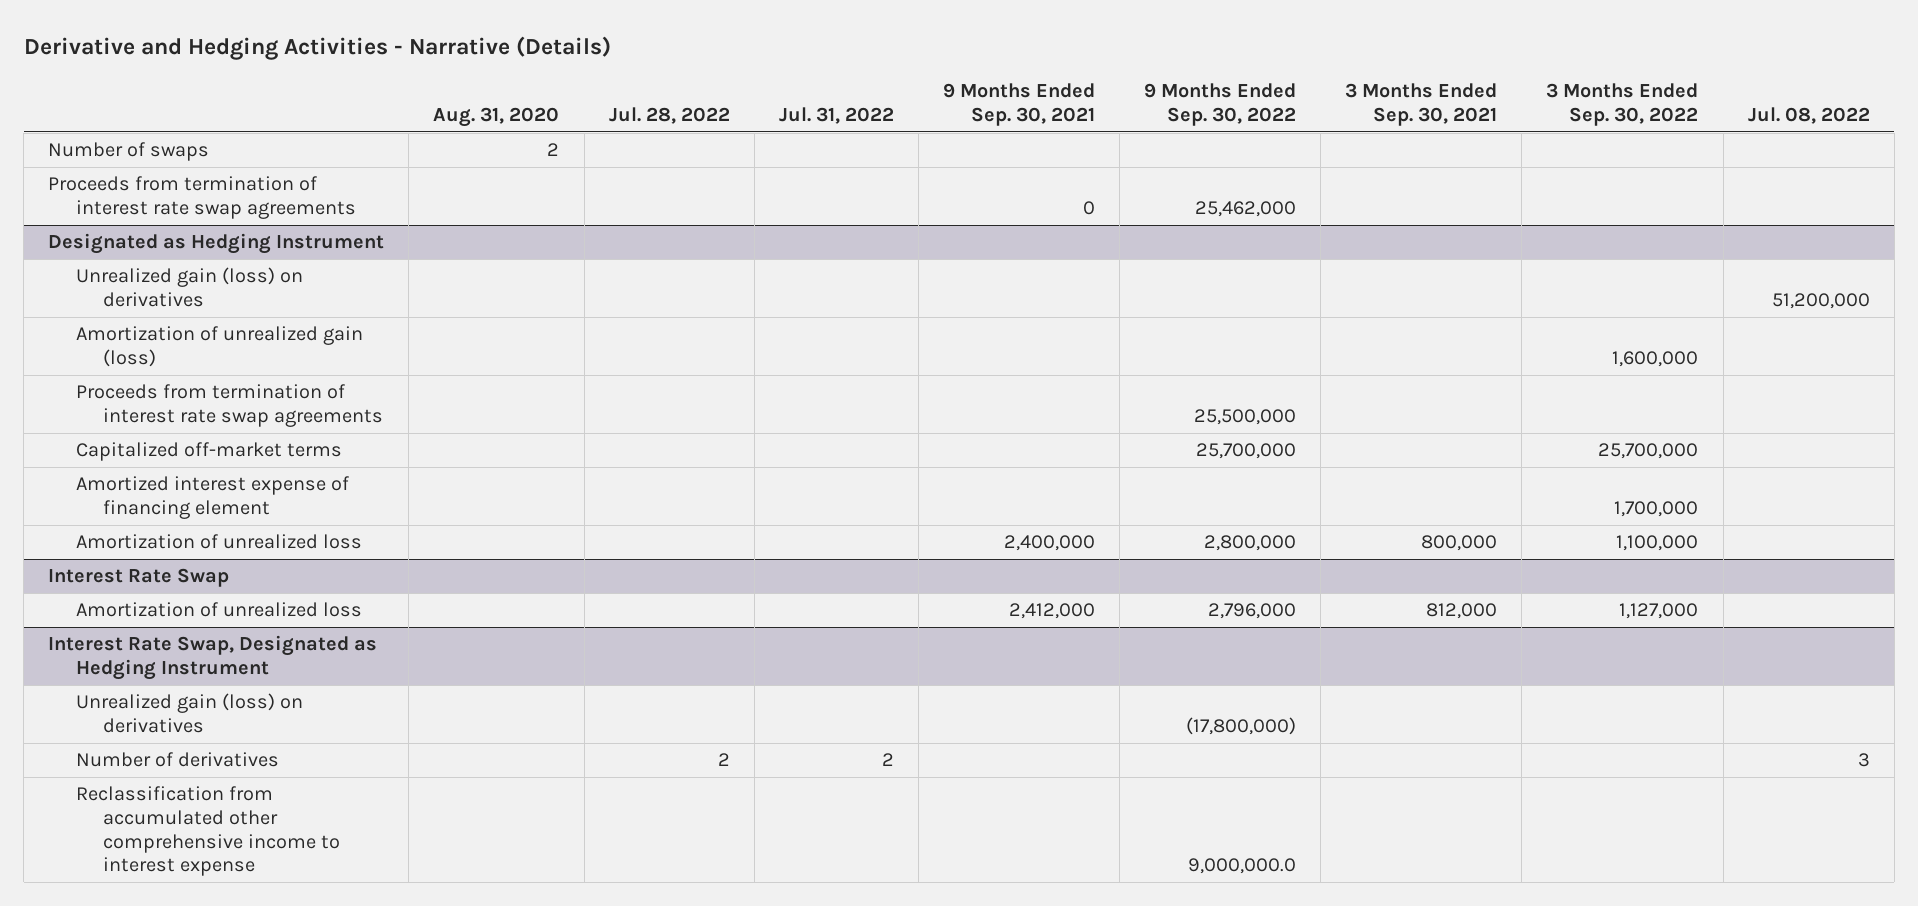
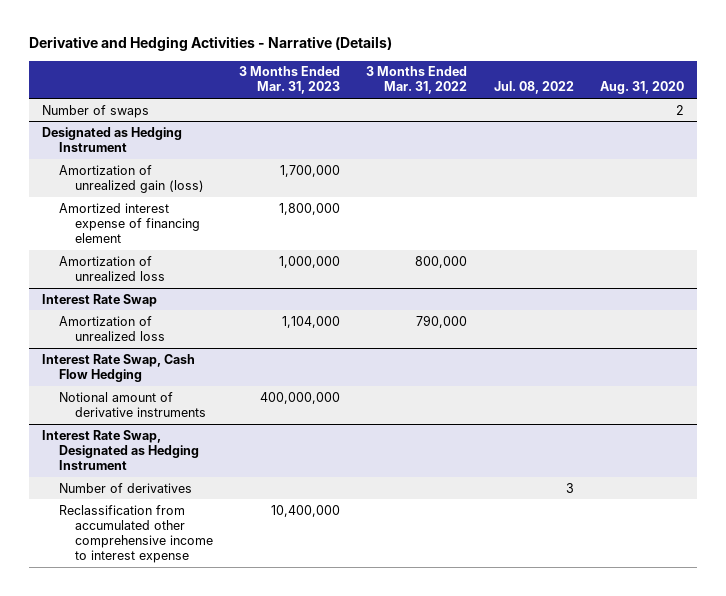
[608,107,730,125] Jul. 28, 2022 -> none
[778,107,894,125] Jul. 31, 2022 -> none
[942,83,1095,127] 9 Months Ended Sep. 30, 2021 -> none
[1144,83,1297,127] 9 Months Ended Sep. 30, 2022 -> none
[1345,83,1498,127] 3 Months Ended Sep. 30, 2021 -> none
[1546,83,1699,127] 3 Months Ended Sep. 30, 2022 -> none
none -> [239,66,341,95] 3 Months Ended Mar. 31, 2023
none -> [366,66,468,95] 3 Months Ended Mar. 31, 2022
[48,176,356,219] Proceeds from termination of interest rate swap agreements -> none
[75,267,303,307] Unrealized gain (loss) on derivatives -> none
[75,384,384,427] Proceeds from termination of interest rate swap agreements -> none
[75,442,342,462] Capitalized off-market terms -> none
none -> [42,353,196,382] Interest Rate Swap, Cash Flow Hedging
none -> [58,391,207,417] Notional amount of derivative instruments
[75,693,303,733] Unrealized gain (loss) on derivatives -> none

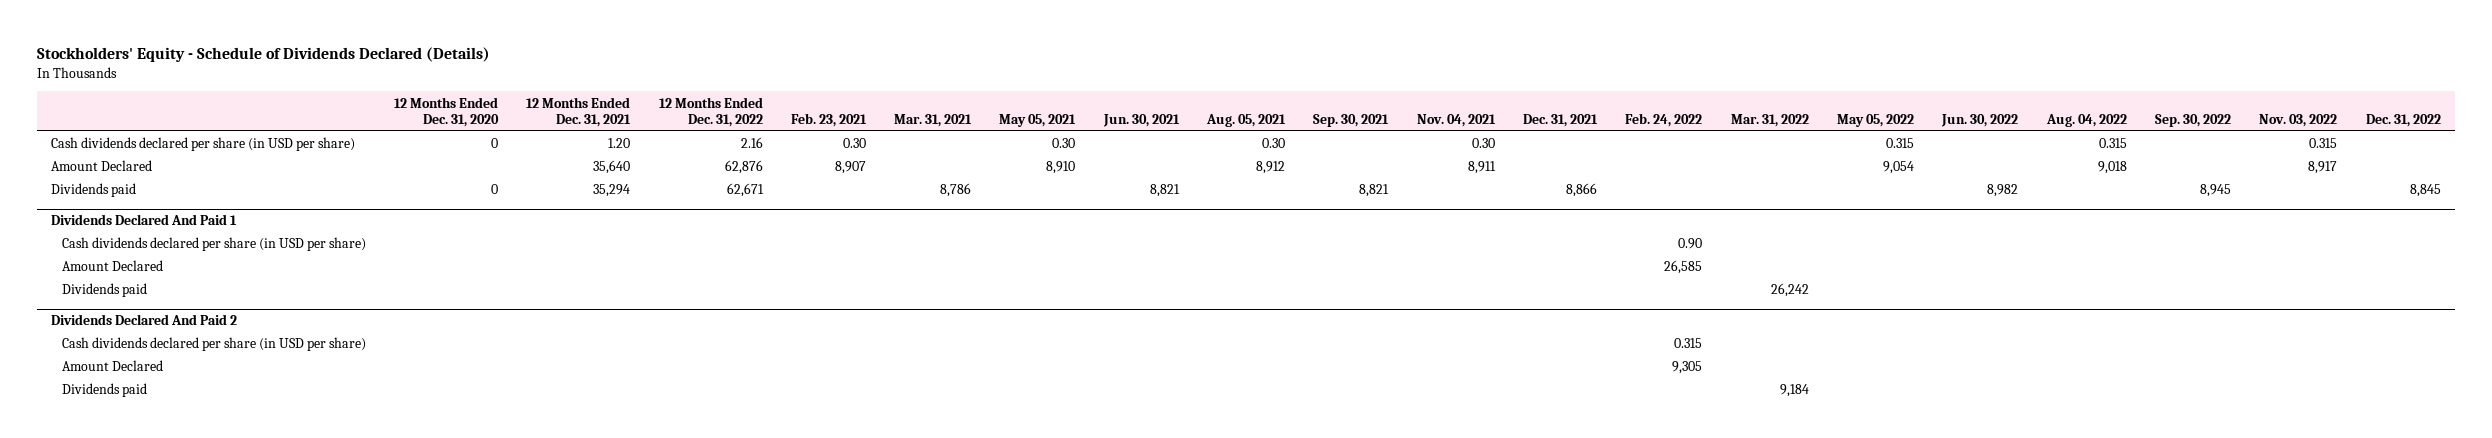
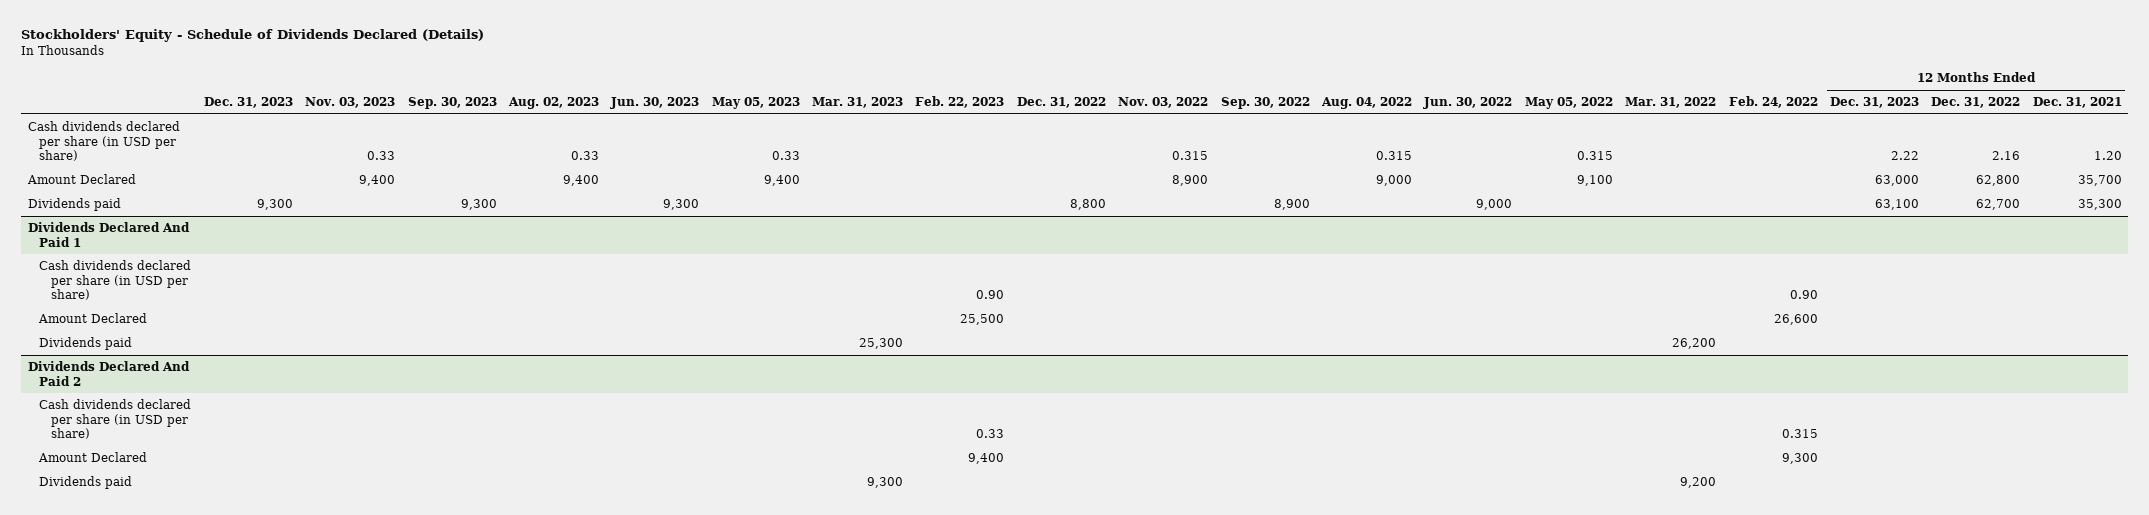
[393,96,499,128] 12 Months Ended Dec. 31, 2020 -> none
[790,113,867,128] Feb. 23, 2021 -> none
[894,114,973,128] Mar. 31, 2021 -> none
[999,114,1077,128] May 05, 2021 -> none
[1102,114,1180,128] Jun. 30, 2021 -> none
[1206,114,1287,128] Aug. 05, 2021 -> none
[1313,114,1390,128] Sep. 30, 2021 -> none
[1416,114,1496,128] Nov. 04, 2021 -> none
[1523,114,1599,128] Dec. 31, 2021 -> none
none -> [203,97,293,109] Dec. 31, 2023
none -> [305,97,396,109] Nov. 03, 2023
none -> [407,97,497,110] Sep. 30, 2023
none -> [507,97,599,110] Aug. 02, 2023
none -> [610,97,700,110] Jun. 30, 2023
none -> [711,97,800,110] May 05, 2023
none -> [812,97,904,109] Mar. 31, 2023
none -> [915,96,1005,109] Feb. 22, 2023
none -> [1829,97,1919,109] Dec. 31, 2023
[593,160,631,175] 35,640 -> [2077,175,2122,187] 35,700
[724,160,763,175] 62,876 -> [1976,175,2021,187] 62,800
[1883,161,1915,175] 9,054 -> [1576,175,1613,187] 9,100
[2097,161,2127,175] 9,018 -> [1376,175,1413,187] 9,000
[2308,161,2338,175] 8,917 -> [1172,175,1209,187] 8,900
[593,184,631,198] 35,294 -> [2077,199,2122,211] 35,300
[726,183,764,198] 62,671 -> [1976,199,2021,211] 62,700
[1987,184,2019,198] 8,982 -> [1476,199,1513,211] 9,000
[2200,184,2232,198] 8,945 -> [1273,199,1310,211] 8,900
[2409,184,2441,198] 8,845 -> [1069,199,1106,211] 8,800
[1664,260,1703,275] 26,585 -> [1773,314,1818,326] 26,600
[1770,283,1809,298] 26,242 -> [1672,338,1717,350] 26,200
[1672,361,1703,375] 9,305 -> [1781,453,1818,465] 9,300
[1779,384,1809,398] 9,184 -> [1680,477,1717,489] 9,200

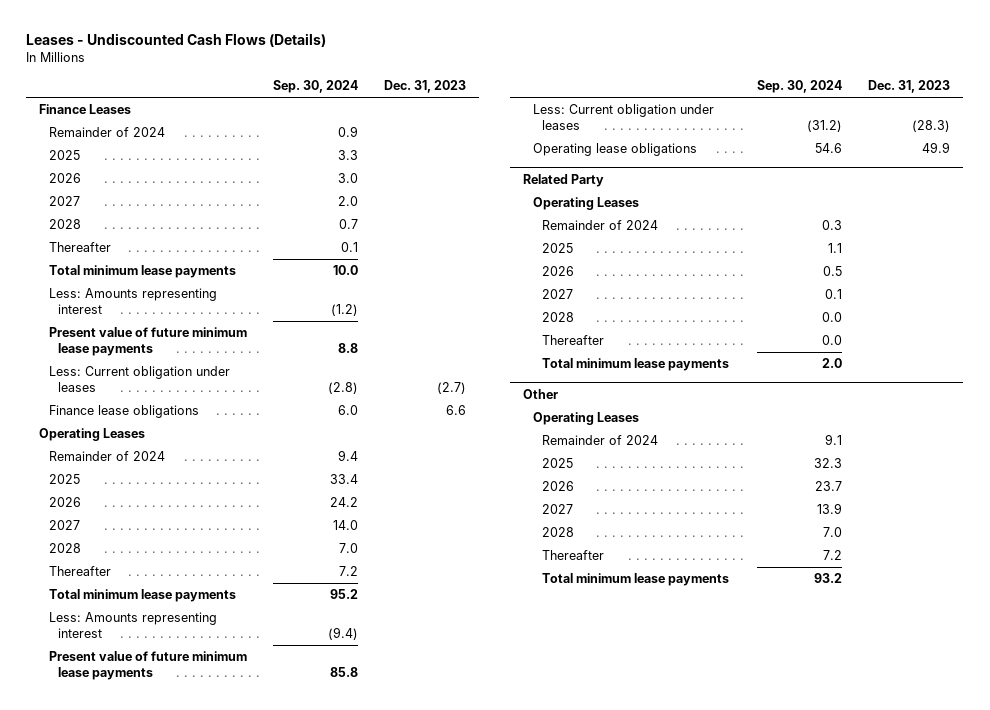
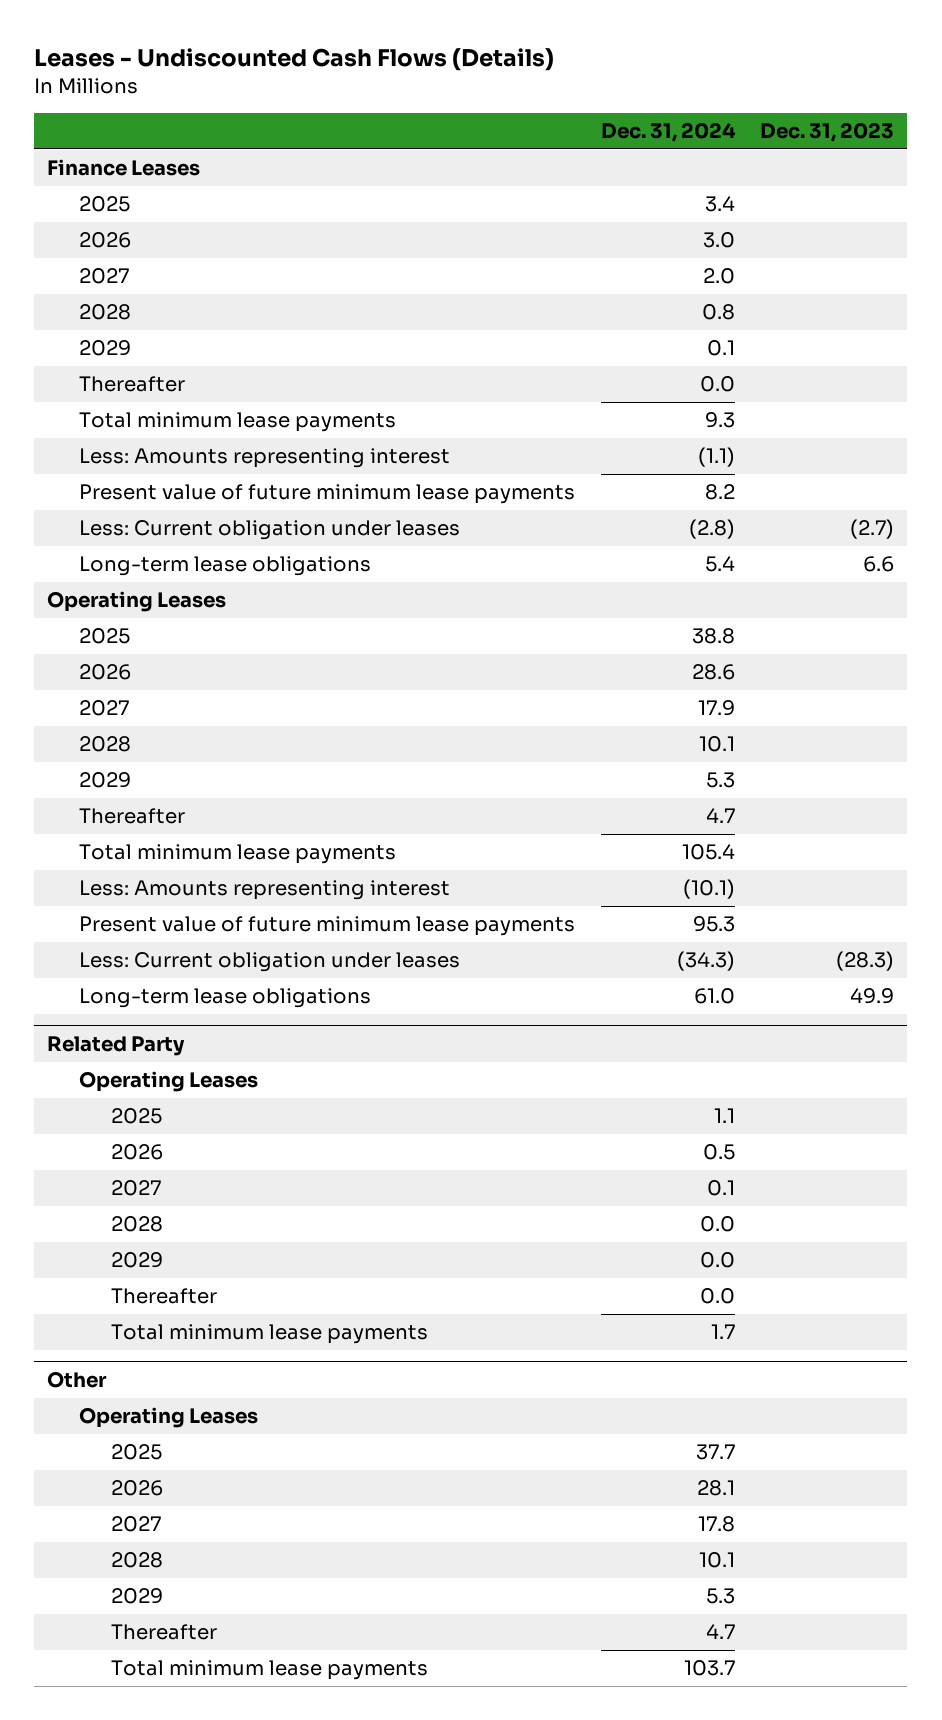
[273,80,359,94] Sep. 30, 2024 -> none
none -> [600,122,736,143] Dec. 31, 2024
[48,126,165,137] Remainder of 2024 -> none
none -> [79,340,132,357] 2029
[48,404,199,418] Finance lease obligations -> [79,556,372,577] Long-term lease obligations
[48,450,165,461] Remainder of 2024 -> none
none -> [79,772,132,789] 2029
[532,142,697,156] Operating lease obligations -> [79,988,372,1009] Long-term lease obligations
[541,219,658,230] Remainder of 2024 -> none
none -> [110,1252,163,1269] 2029
[541,434,658,445] Remainder of 2024 -> none
none -> [110,1588,163,1605] 2029

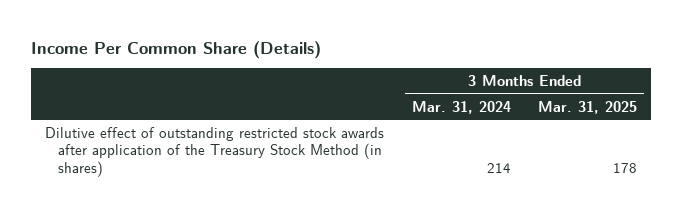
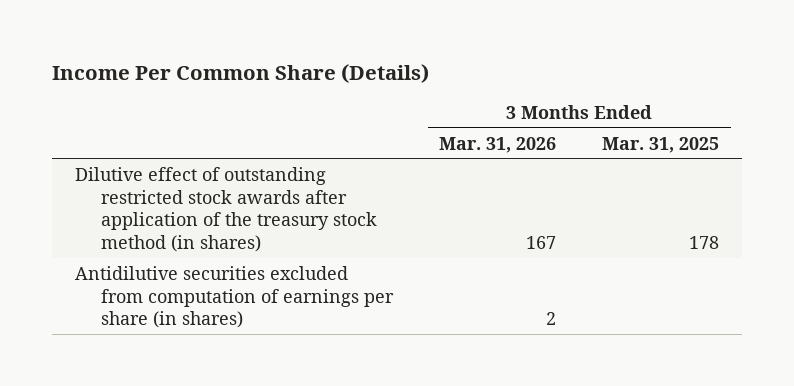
[411,100,511,114] Mar. 31, 2024 -> none
none -> [439,136,557,153] Mar. 31, 2026
[44,126,384,178] Dilutive effect of outstanding restricted stock awards after application of the Treasury Stock Method (in shares) -> [74,166,378,253] Dilutive effect of outstanding restricted stock awards after application of the treasury stock method (in shares)
none -> [74,265,395,329] Antidilutive securities excluded from computation of earnings per share (in shares)

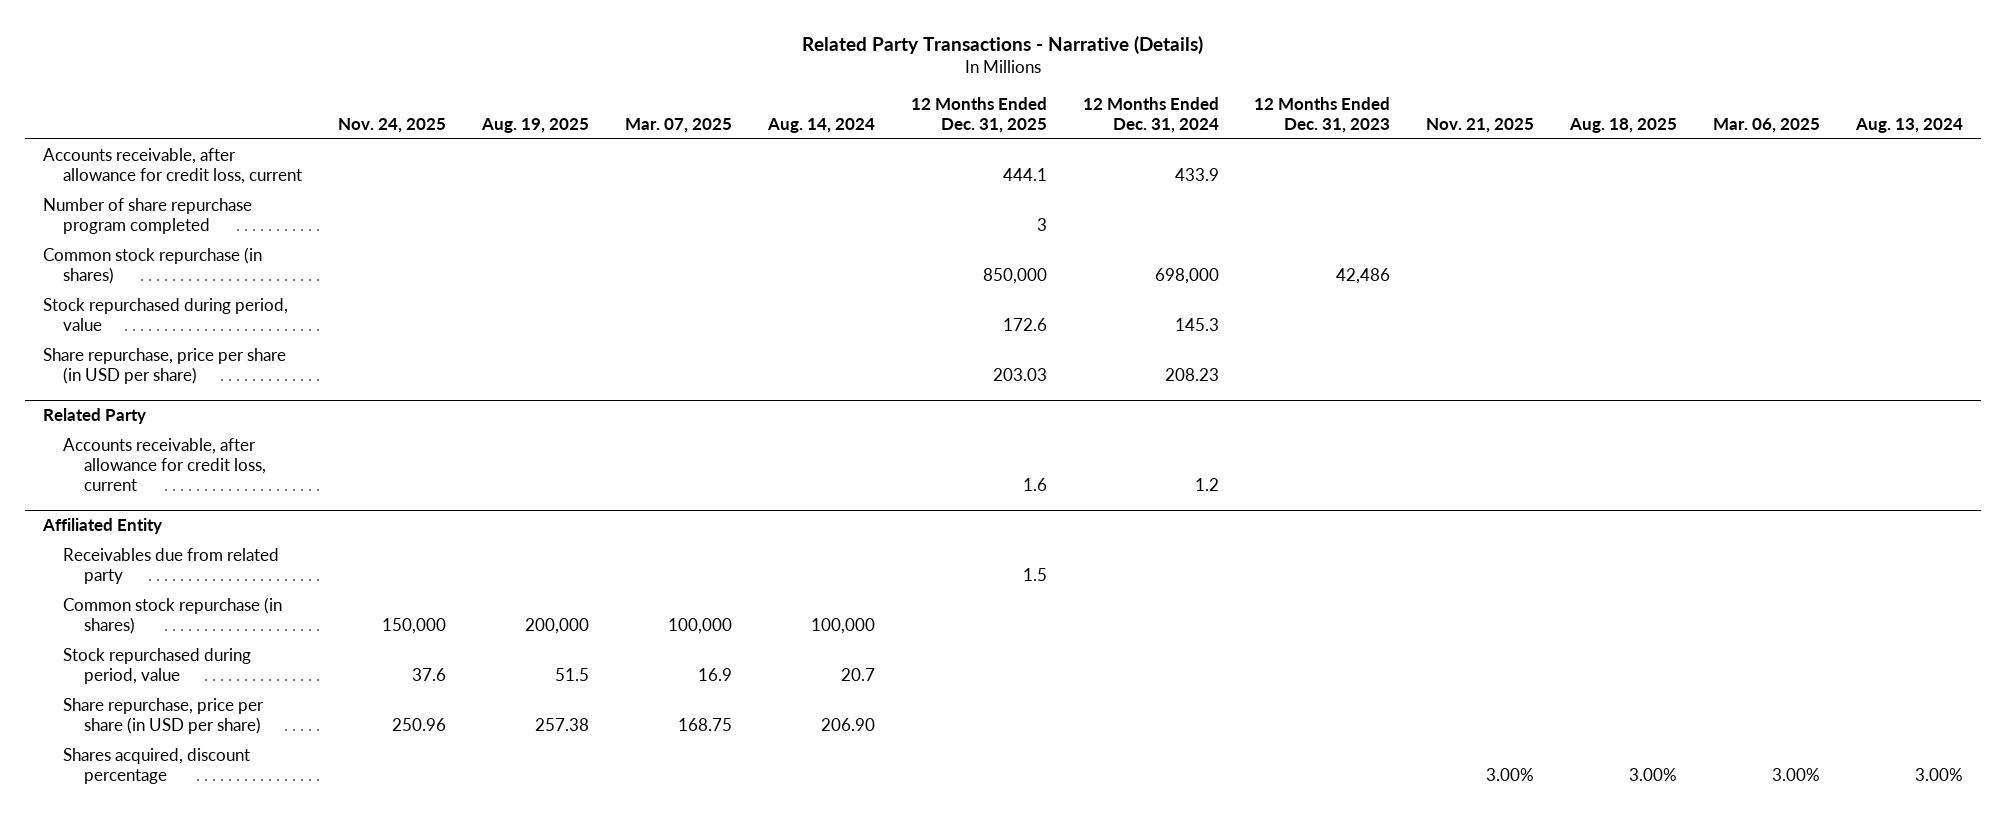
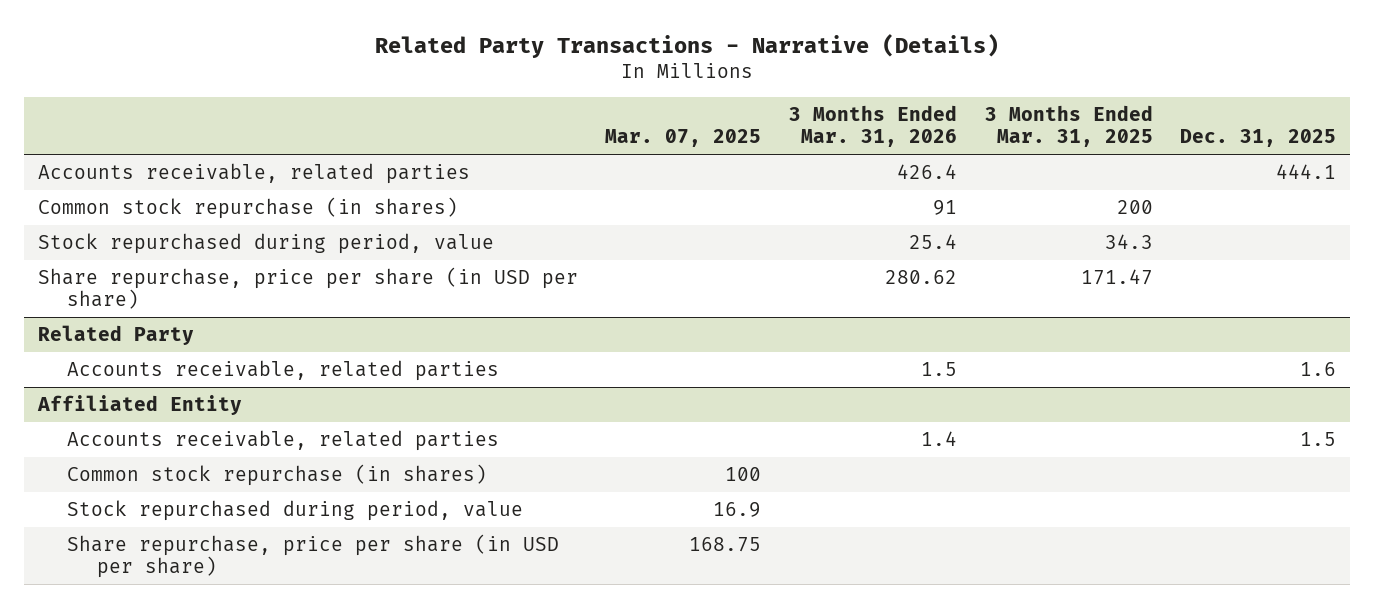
[338,117,447,133] Nov. 24, 2025 -> none
[481,117,590,133] Aug. 19, 2025 -> none
[766,117,875,133] Aug. 14, 2024 -> none
[910,96,1047,133] 12 Months Ended Dec. 31, 2025 -> none
[1082,96,1219,133] 12 Months Ended Dec. 31, 2024 -> none
[1254,96,1391,133] 12 Months Ended Dec. 31, 2023 -> none
[1426,117,1535,133] Nov. 21, 2025 -> none
[1569,117,1678,133] Aug. 18, 2025 -> none
[1712,117,1820,133] Mar. 06, 2025 -> none
[1854,117,1963,133] Aug. 13, 2024 -> none
none -> [789,105,958,148] 3 Months Ended Mar. 31, 2026
none -> [984,105,1153,148] 3 Months Ended Mar. 31, 2025
none -> [1180,129,1337,148] Dec. 31, 2025
[43,197,253,234] Number of share repurchase program completed -> none
[43,147,303,184] Accounts receivable, after allowance for credit loss, current -> [37,163,470,185] Accounts receivable, related parties
[63,437,266,491] Accounts receivable, after allowance for credit loss, current -> [67,360,500,382] Accounts receivable, related parties
[63,547,280,584] Receivables due from related party -> none
none -> [67,430,500,452] Accounts receivable, related parties
[667,617,732,634] 100,000 -> [725,467,762,482] 100
[63,747,251,784] Shares acquired, discount percentage -> none

